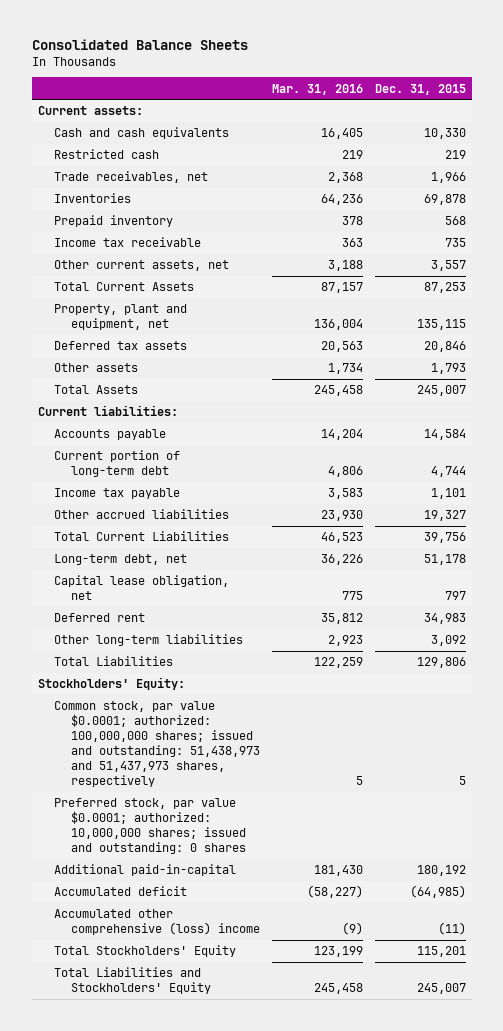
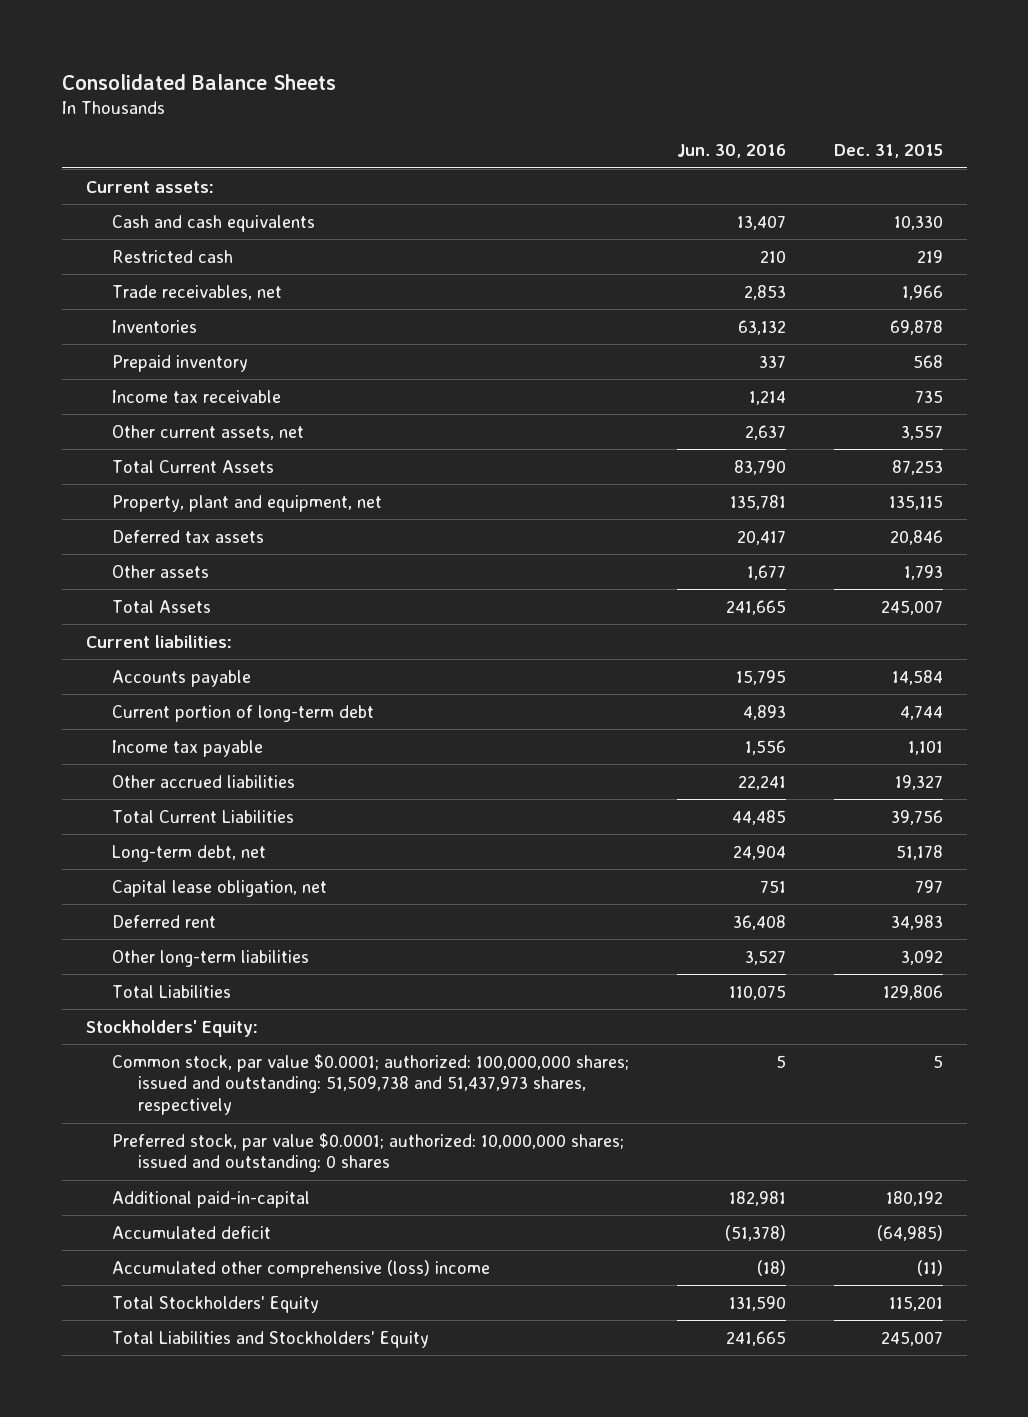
[272,83,364,95] Mar. 31, 2016 -> none
none -> [676,144,786,159] Jun. 30, 2016
[54,701,261,788] Common stock, par value $0.0001; authorized: 100,000,000 shares; issued and outstanding: 51,438,973 and 51,437,973 shares, respectively -> [111,1053,629,1116] Common stock, par value $0.0001; authorized: 100,000,000 shares; issued and outstanding: 51,509,738 and 51,437,973 shares, respectively

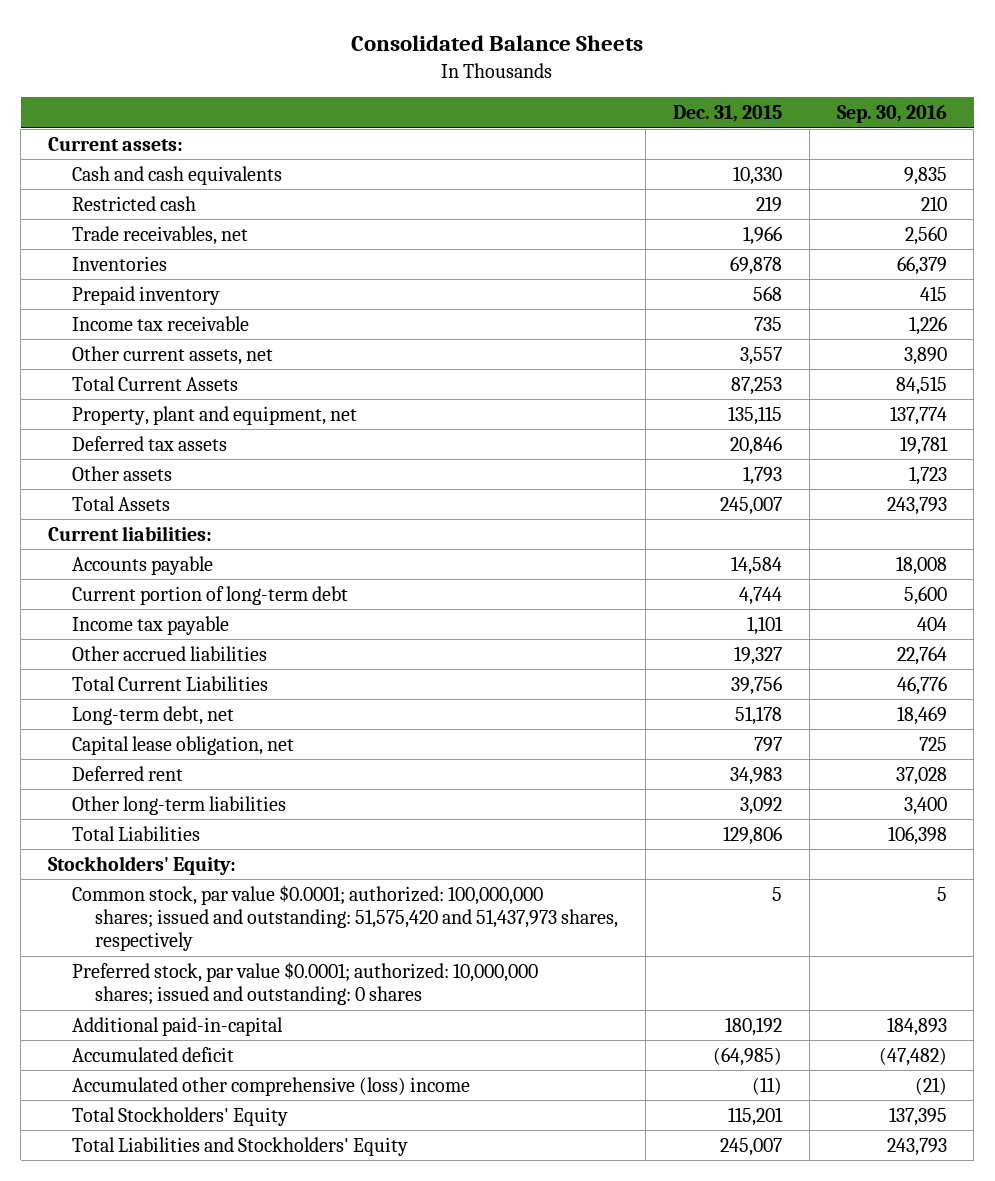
[676,144,786,159] Jun. 30, 2016 -> none
none -> [836,105,947,124] Sep. 30, 2016
[111,1053,629,1116] Common stock, par value $0.0001; authorized: 100,000,000 shares; issued and outstanding: 51,509,738 and 51,437,973 shares, respectively -> [71,884,619,952] Common stock, par value $0.0001; authorized: 100,000,000 shares; issued and outstanding: 51,575,420 and 51,437,973 shares, respectively

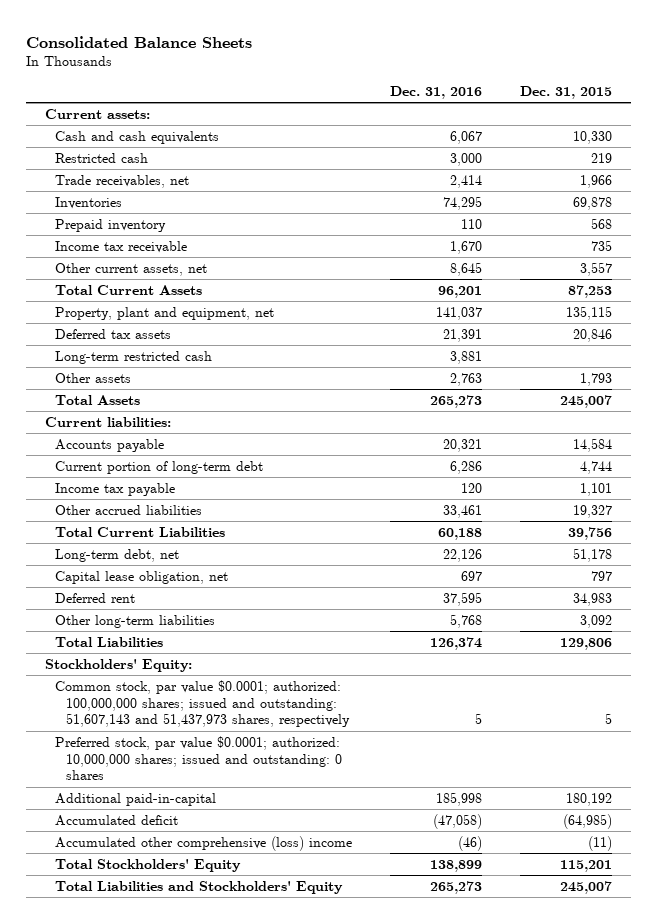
[836,105,947,124] Sep. 30, 2016 -> none
none -> [390,86,483,100] Dec. 31, 2016
none -> [55,350,213,364] Long-term restricted cash
[71,884,619,952] Common stock, par value $0.0001; authorized: 100,000,000 shares; issued and outstanding: 51,575,420 and 51,437,973 shares, respectively -> [55,679,350,728] Common stock, par value $0.0001; authorized: 100,000,000 shares; issued and outstanding: 51,607,143 and 51,437,973 shares, respectively

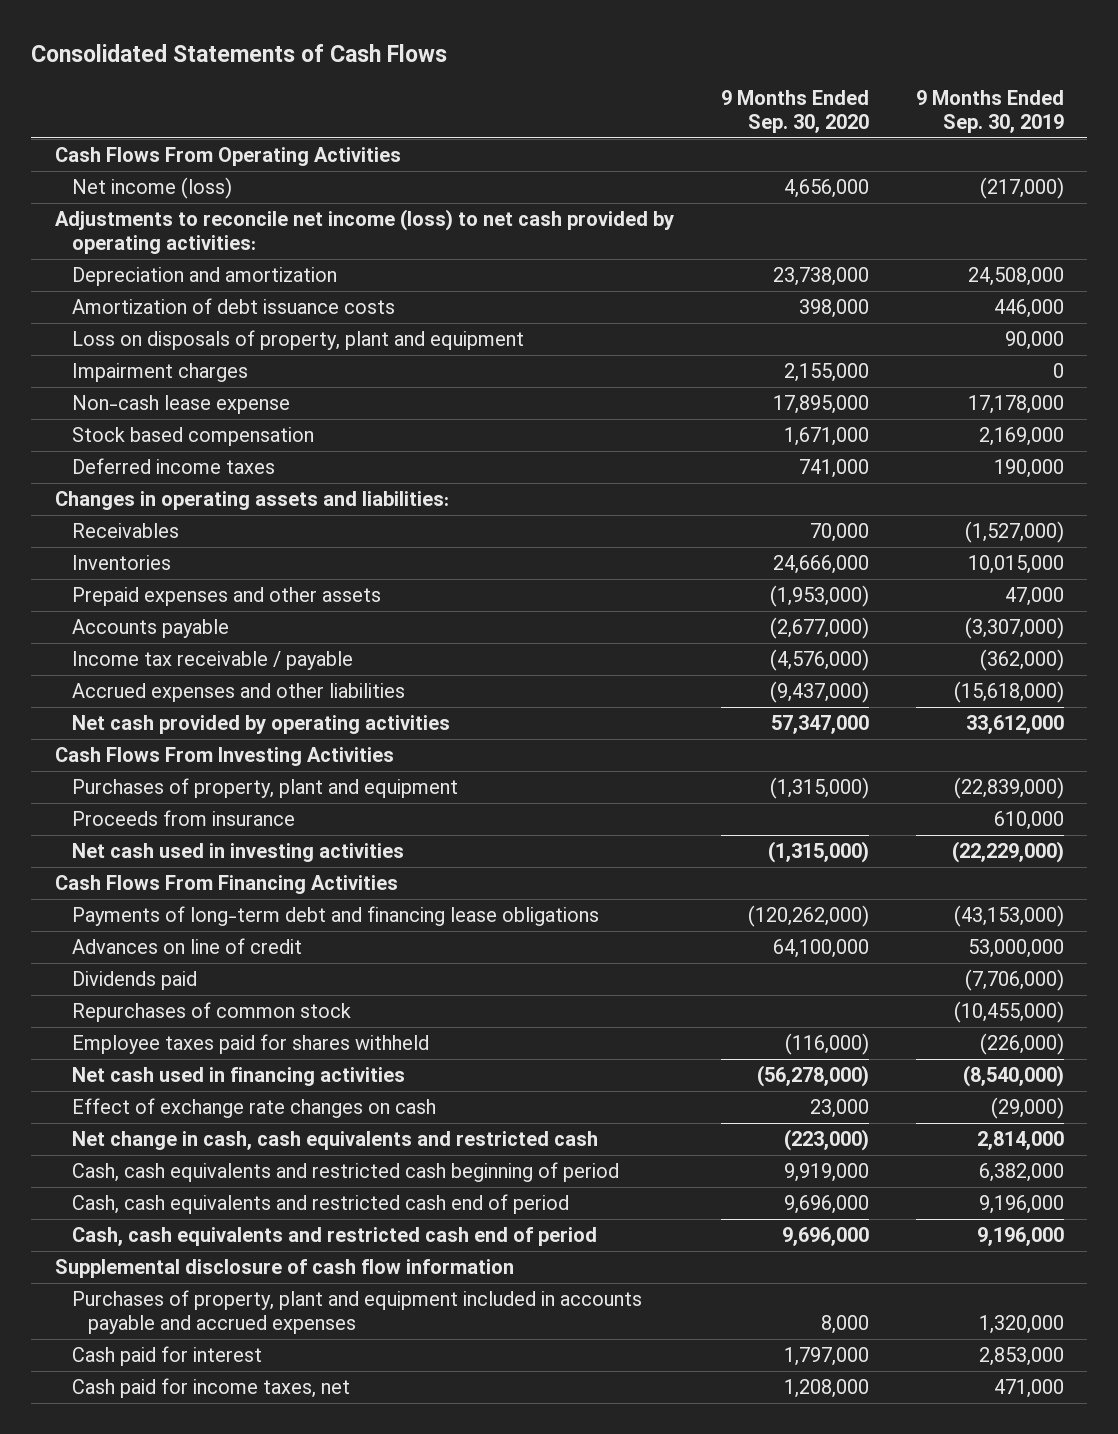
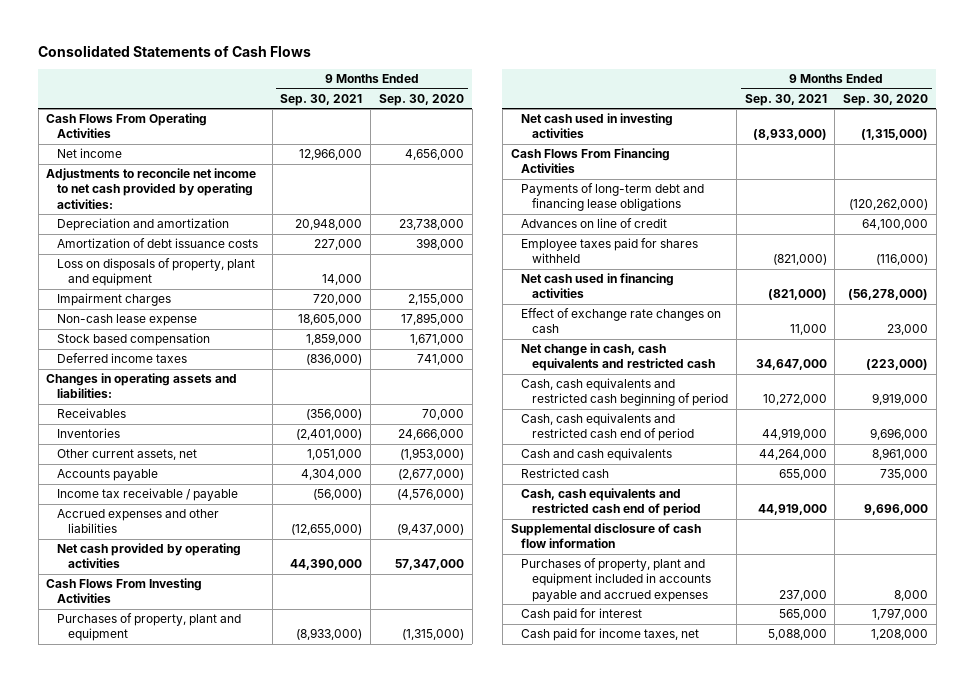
[915,90,1064,133] 9 Months Ended Sep. 30, 2019 -> none
none -> [280,93,363,106] Sep. 30, 2021
[71,177,232,200] Net income (loss) -> [57,148,123,159] Net income
[54,209,674,254] Adjustments to reconcile net income (loss) to net cash provided by operating activities: -> [46,168,257,209] Adjustments to reconcile net income to net cash provided by operating activities:
[71,587,381,607] Prepaid expenses and other assets -> [57,449,198,461] Other current assets, net
[71,810,295,827] Proceeds from insurance -> none
[71,971,197,991] Dividends paid -> none
[71,1002,351,1023] Repurchases of common stock -> none
none -> [521,448,673,462] Cash and cash equivalents
none -> [521,468,610,479] Restricted cash

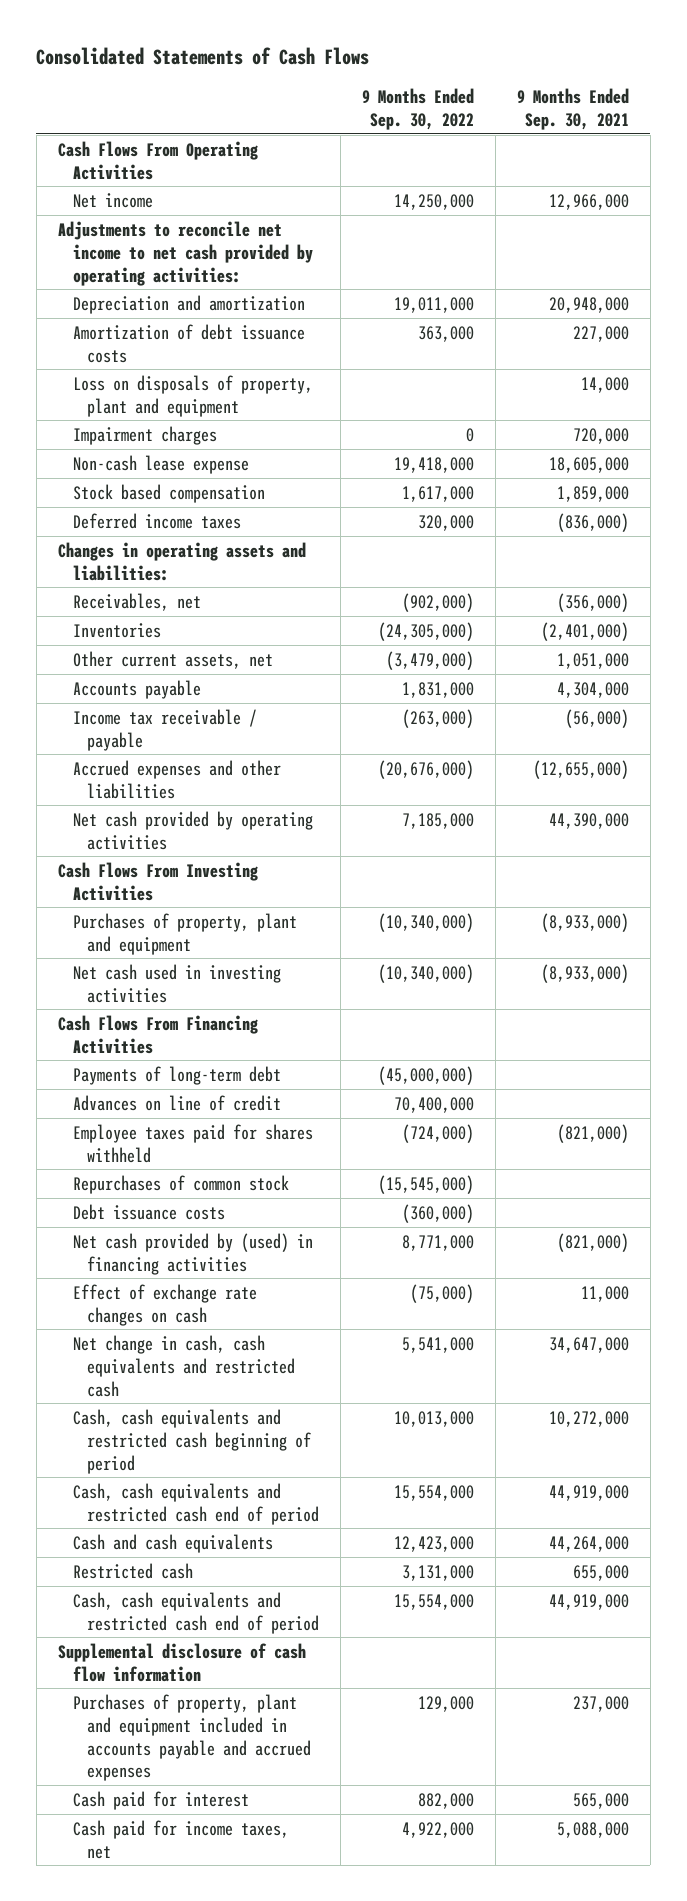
[378,93,464,106] Sep. 30, 2020 -> none
none -> [362,88,475,131] 9 Months Ended Sep. 30, 2022
[57,408,127,419] Receivables -> [72,592,201,611] Receivables, net
[521,183,705,212] Payments of long-term debt and financing lease obligations -> [72,1065,281,1085] Payments of long-term debt
none -> [72,1174,289,1194] Repurchases of common stock
none -> [72,1203,225,1220] Debt issuance costs
[521,273,675,299] Net cash used in financing activities -> [72,1232,313,1275] Net cash provided by (used) in financing activities

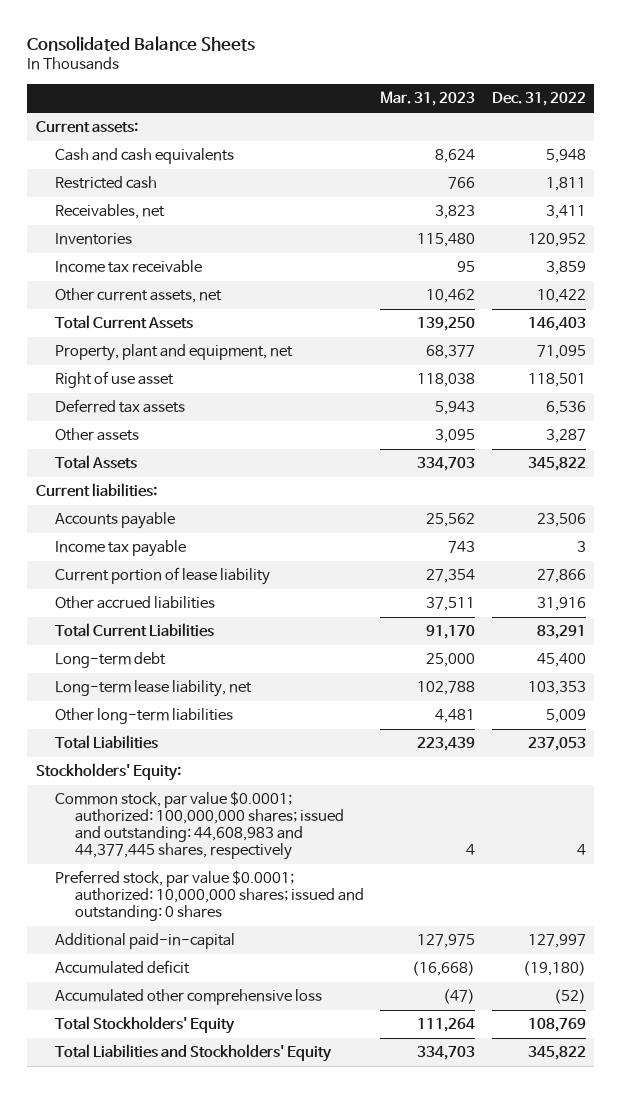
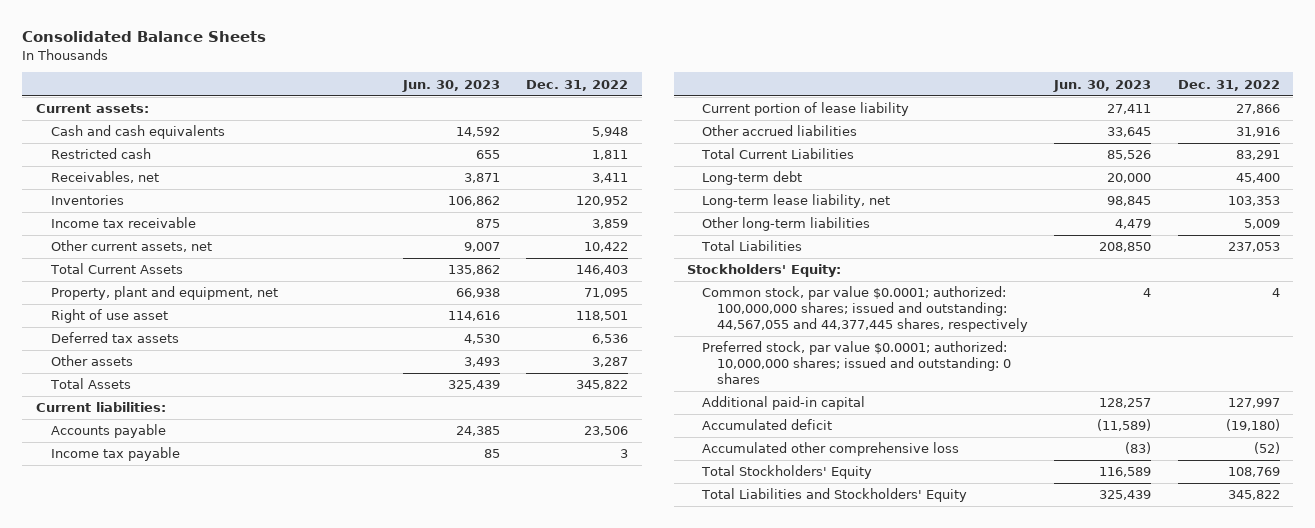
[380,91,476,107] Mar. 31, 2023 -> none
none -> [402,79,501,92] Jun. 30, 2023
[55,791,344,861] Common stock, par value $0.0001; authorized: 100,000,000 shares; issued and outstanding: 44,608,983 and 44,377,445 shares, respectively -> [701,286,1028,333] Common stock, par value $0.0001; authorized: 100,000,000 shares; issued and outstanding: 44,567,055 and 44,377,445 shares, respectively
[55,933,236,950] Additional paid-in-capital -> [701,396,865,411] Additional paid-in capital

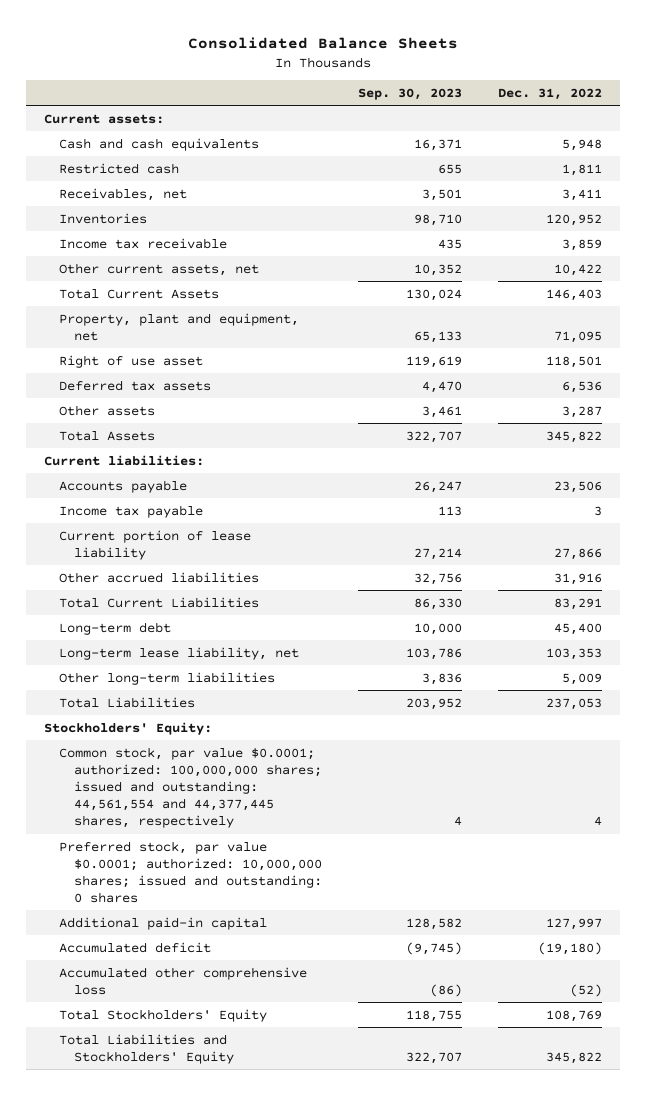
[402,79,501,92] Jun. 30, 2023 -> none
none -> [357,87,462,100] Sep. 30, 2023
[701,286,1028,333] Common stock, par value $0.0001; authorized: 100,000,000 shares; issued and outstanding: 44,567,055 and 44,377,445 shares, respectively -> [59,746,322,829] Common stock, par value $0.0001; authorized: 100,000,000 shares; issued and outstanding: 44,561,554 and 44,377,445 shares, respectively

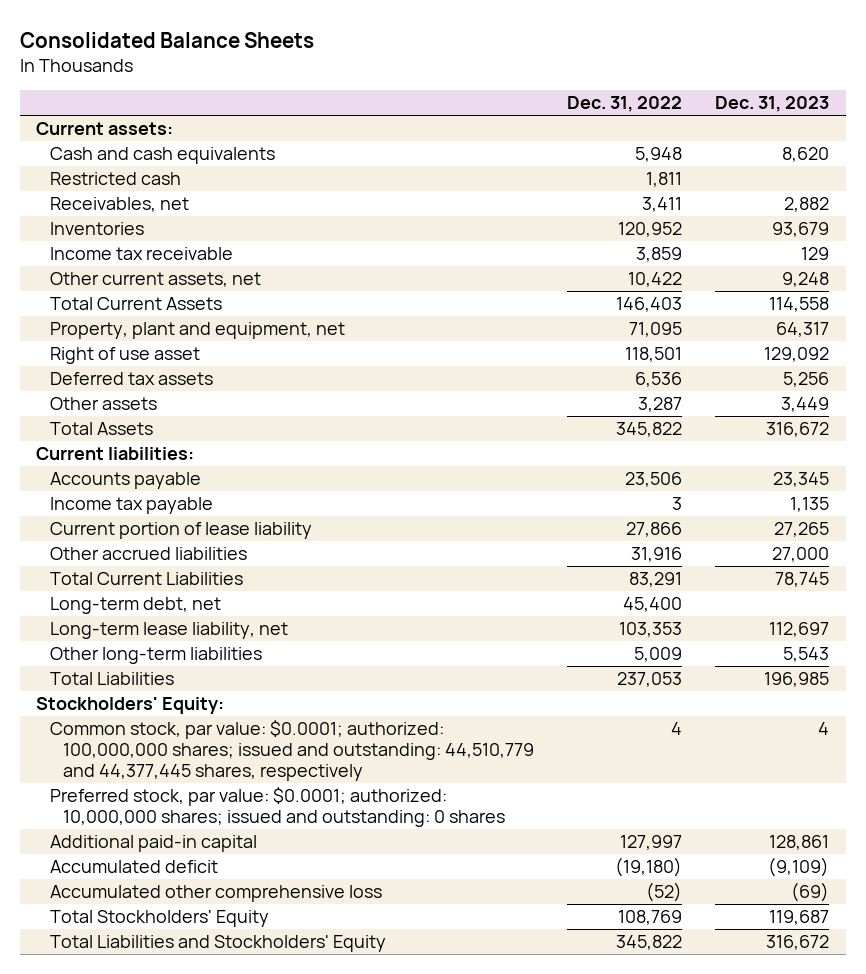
[357,87,462,100] Sep. 30, 2023 -> none
none -> [715,96,830,113] Dec. 31, 2023
[59,621,172,635] Long-term debt -> [49,597,221,615] Long-term debt, net
[59,746,322,829] Common stock, par value $0.0001; authorized: 100,000,000 shares; issued and outstanding: 44,561,554 and 44,377,445 shares, respectively -> [49,720,534,781] Common stock, par value: $0.0001; authorized: 100,000,000 shares; issued and outstanding: 44,510,779 and 44,377,445 shares, respectively
[59,840,322,903] Preferred stock, par value $0.0001; authorized: 10,000,000 shares; issued and outstanding: 0 shares -> [49,787,505,828] Preferred stock, par value: $0.0001; authorized: 10,000,000 shares; issued and outstanding: 0 shares

